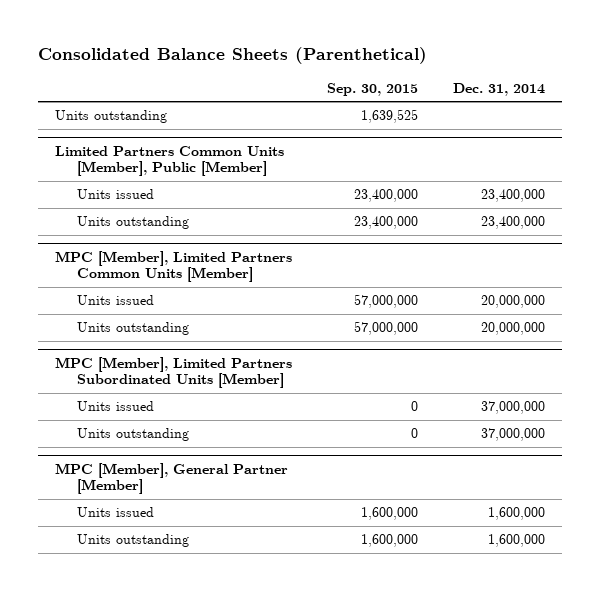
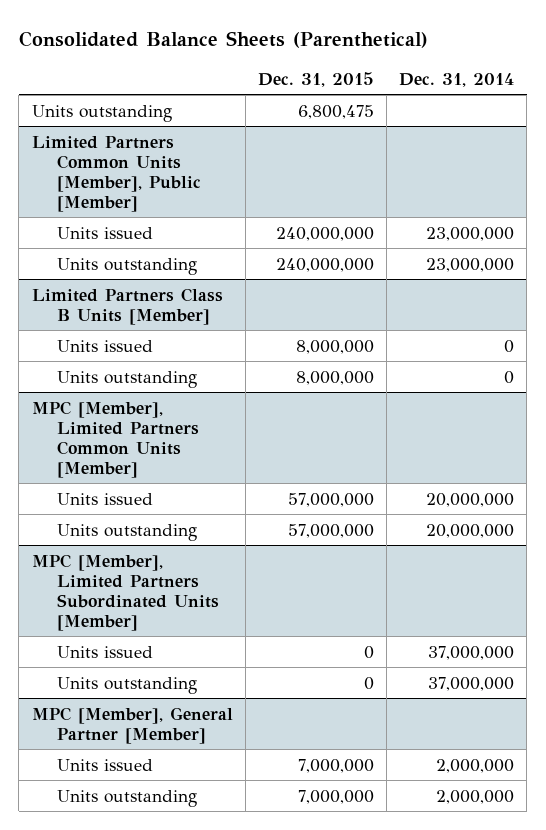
[327,82,419,96] Sep. 30, 2015 -> none
none -> [257,71,374,87] Dec. 31, 2015
[481,189,546,203] 23,400,000 -> [426,226,515,241] 23,000,000
[481,216,546,230] 23,400,000 -> [426,257,515,272] 23,000,000
none -> [31,287,223,325] Limited Partners Class B Units [Member]
none -> [56,339,153,352] Units issued
none -> [56,370,197,388] Units outstanding
[488,507,546,521] 1,600,000 -> [436,758,515,773] 2,000,000
[488,534,546,548] 1,600,000 -> [436,789,515,804] 2,000,000

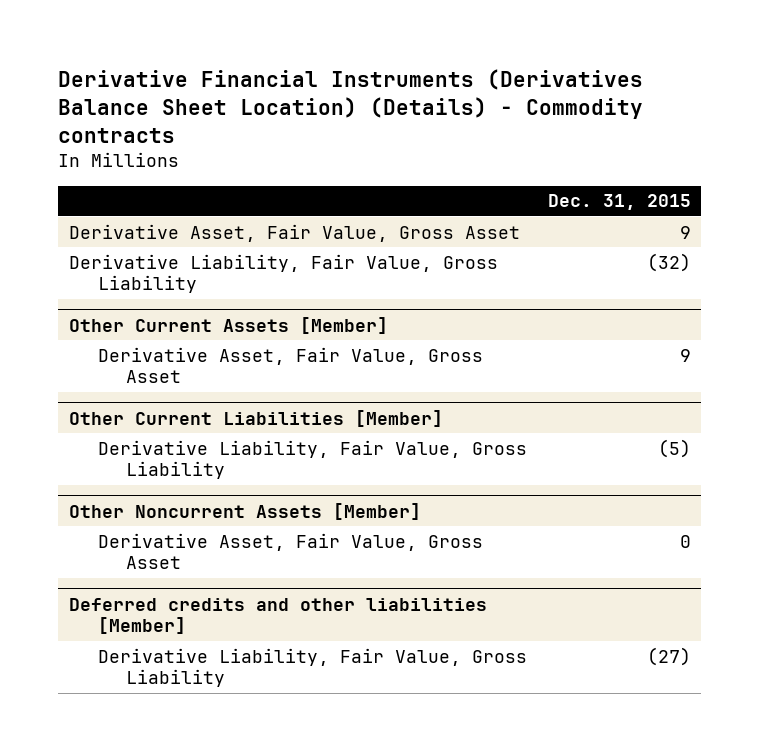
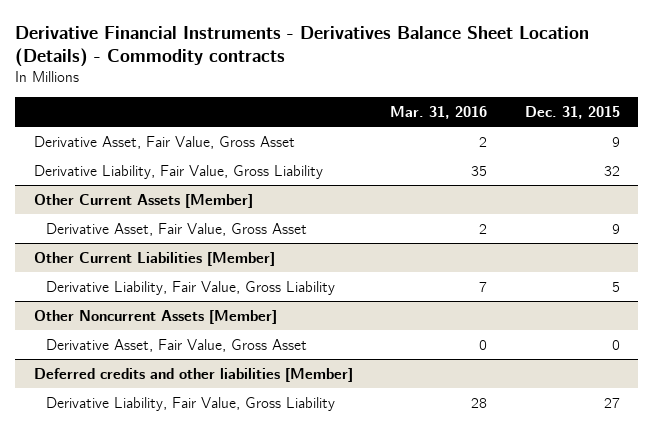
[58,68,644,143] Derivative Financial Instruments (Derivatives Balance Sheet Location) (Details) - Commodity contracts -> [15,25,590,68] Derivative Financial Instruments - Derivatives Balance Sheet Location (Details) - Commodity contracts
none -> [390,106,488,120] Mar. 31, 2016
[646,252,691,272] (32) -> [603,165,620,176] 32
[657,438,691,458] (5) -> [611,281,620,292] 5
[646,646,691,666] (27) -> [603,397,620,408] 27

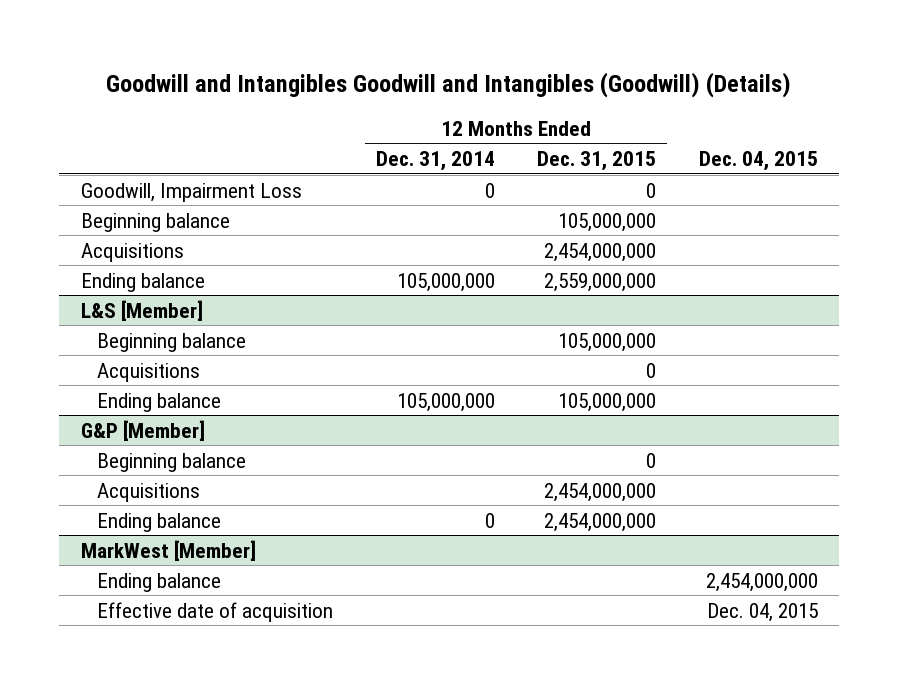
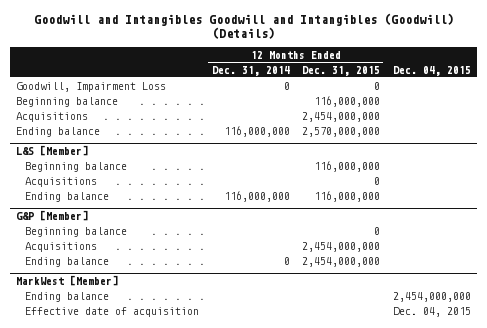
[558,212,657,232] 105,000,000 -> [314,95,381,107] 116,000,000
[396,272,495,292] 105,000,000 -> [223,125,290,137] 116,000,000
[544,272,657,292] 2,559,000,000 -> [302,126,381,137] 2,570,000,000
[558,332,657,352] 105,000,000 -> [314,160,381,172] 116,000,000
[396,392,495,412] 105,000,000 -> [223,190,290,202] 116,000,000
[558,392,657,412] 105,000,000 -> [314,190,381,202] 116,000,000

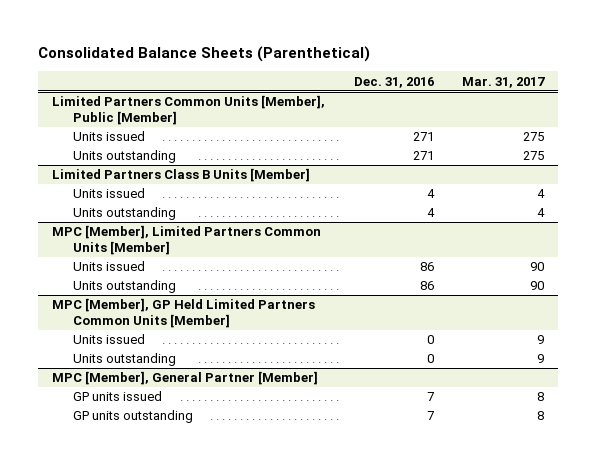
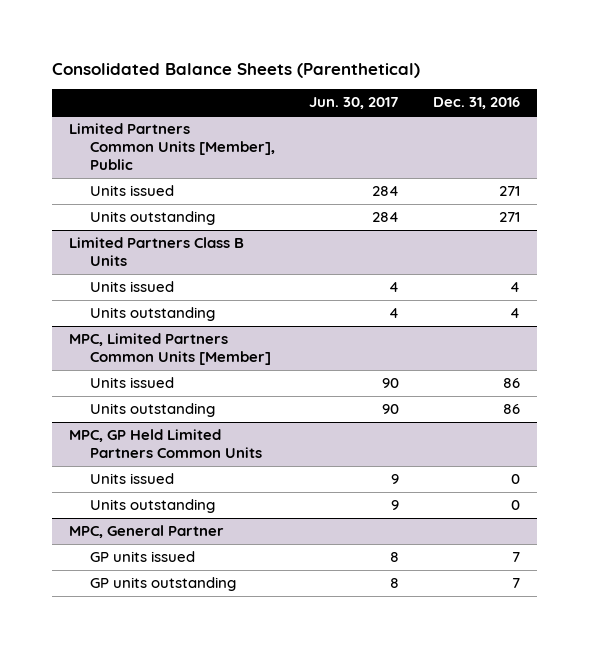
[462,76,546,88] Mar. 31, 2017 -> none
none -> [308,97,399,110] Jun. 30, 2017
[52,95,326,126] Limited Partners Common Units [Member], Public [Member] -> [68,123,275,171] Limited Partners Common Units [Member], Public
[52,168,311,183] Limited Partners Class B Units [Member] -> [68,237,244,267] Limited Partners Class B Units
[52,225,322,256] MPC [Member], Limited Partners Common Units [Member] -> [68,333,271,366] MPC, Limited Partners Common Units [Member]
[52,298,316,329] MPC [Member], GP Held Limited Partners Common Units [Member] -> [68,429,262,459] MPC, GP Held Limited Partners Common Units
[52,371,319,386] MPC [Member], General Partner [Member] -> [68,525,224,539] MPC, General Partner

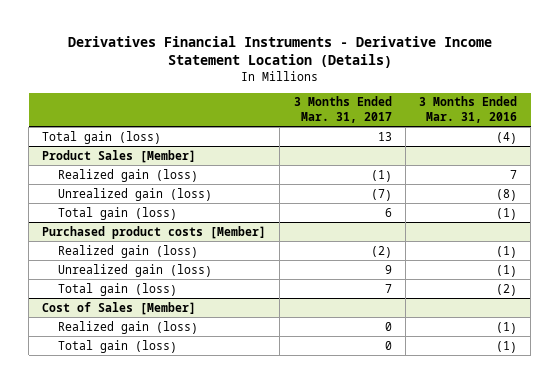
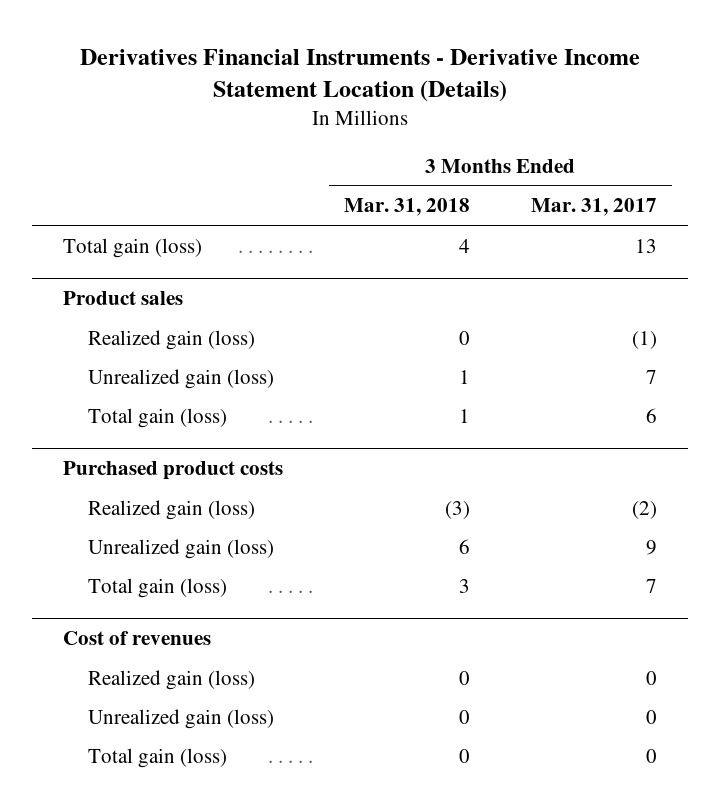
[419,96,518,124] 3 Months Ended Mar. 31, 2016 -> none
none -> [343,198,470,217] Mar. 31, 2018
[42,149,197,163] Product Sales [Member] -> [62,290,183,305] Product sales
[370,188,392,201] (7) -> [646,369,658,384] 7
[42,225,267,239] Purchased product costs [Member] -> [62,460,283,480] Purchased product costs
[42,301,197,315] Cost of Sales [Member] -> [62,630,211,645] Cost of revenues
none -> [87,708,274,729] Unrealized gain (loss)

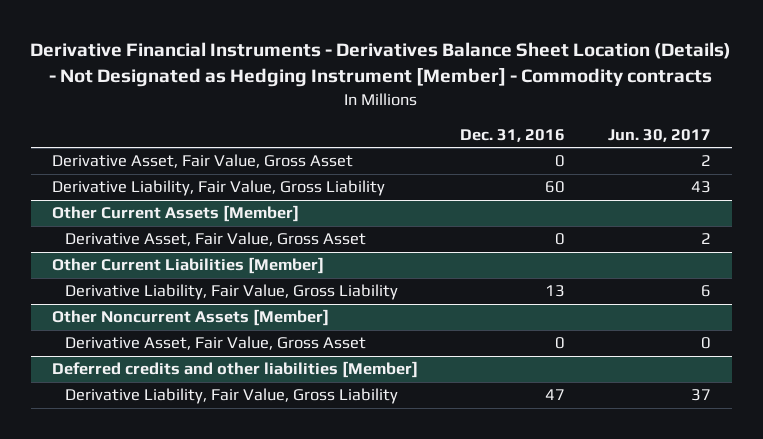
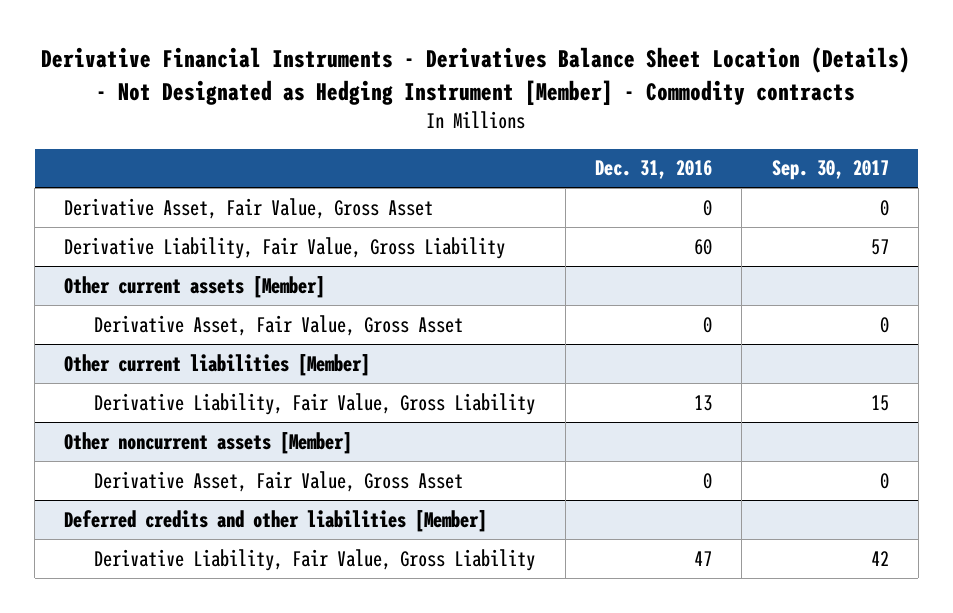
[607,128,711,142] Jun. 30, 2017 -> none
none -> [771,160,889,181] Sep. 30, 2017
[51,205,299,223] Other Current Assets [Member] -> [64,275,326,298] Other current assets [Member]
[51,257,324,275] Other Current Liabilities [Member] -> [64,353,371,376] Other current liabilities [Member]
[51,309,329,327] Other Noncurrent Assets [Member] -> [64,431,353,454] Other noncurrent assets [Member]

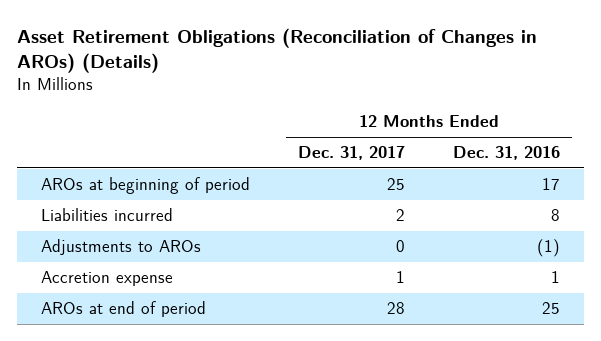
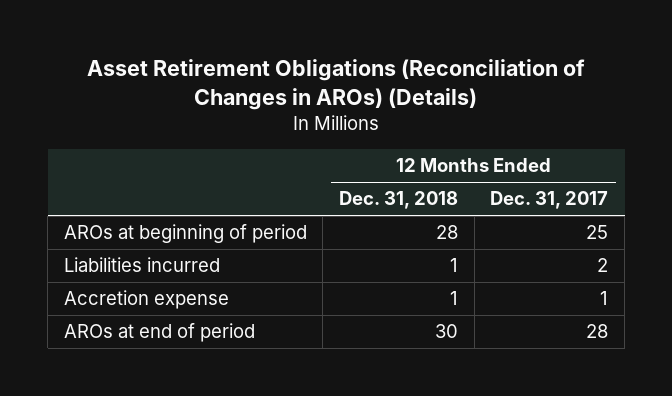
[452,146,560,161] Dec. 31, 2016 -> none
none -> [339,191,459,210] Dec. 31, 2018
[41,239,202,256] Adjustments to AROs -> none

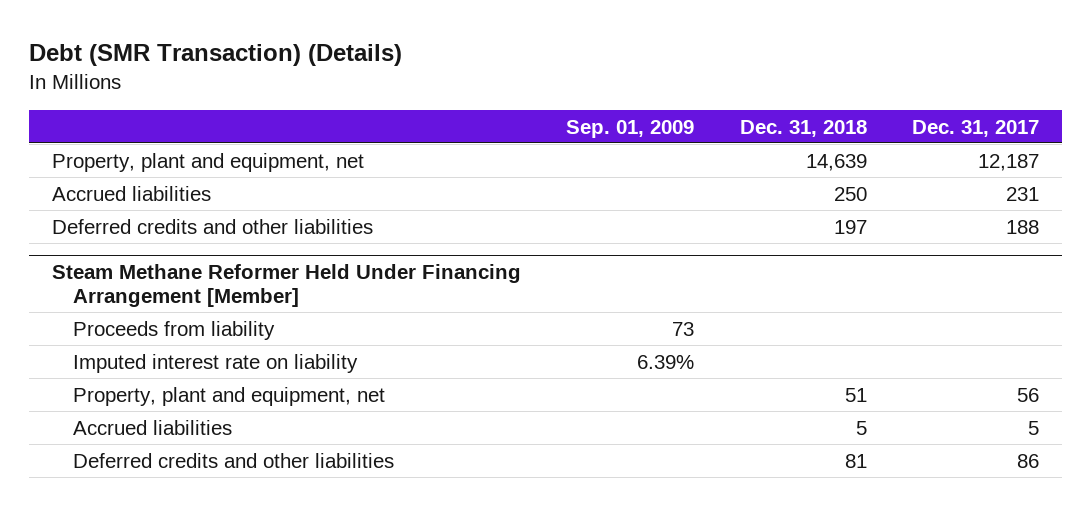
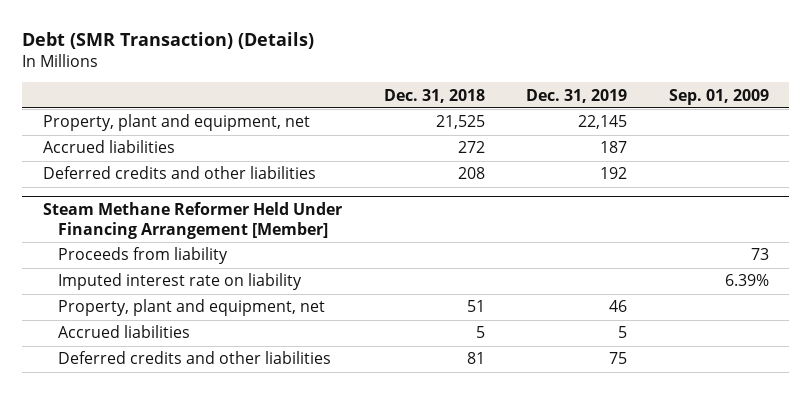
[912,119,1040,137] Dec. 31, 2017 -> none
none -> [526,88,628,103] Dec. 31, 2019
[805,153,867,171] 14,639 -> [435,115,485,130] 21,525
[833,186,867,201] 250 -> [457,141,485,154] 272
[833,219,867,234] 197 -> [457,167,485,180] 208

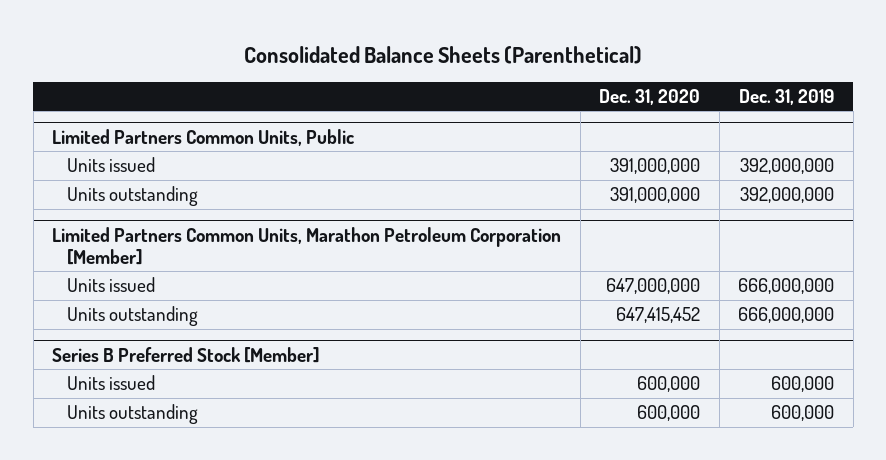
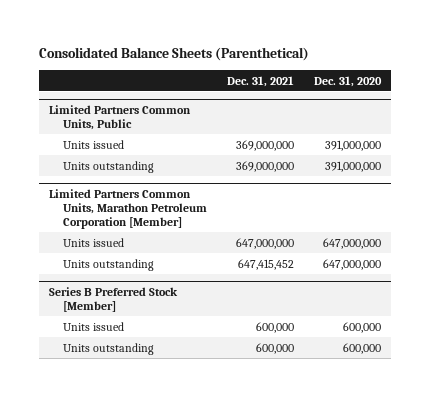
[739,88,835,105] Dec. 31, 2019 -> none
none -> [227,75,295,87] Dec. 31, 2021
[616,307,701,324] 647,415,452 -> [322,258,381,270] 647,000,000

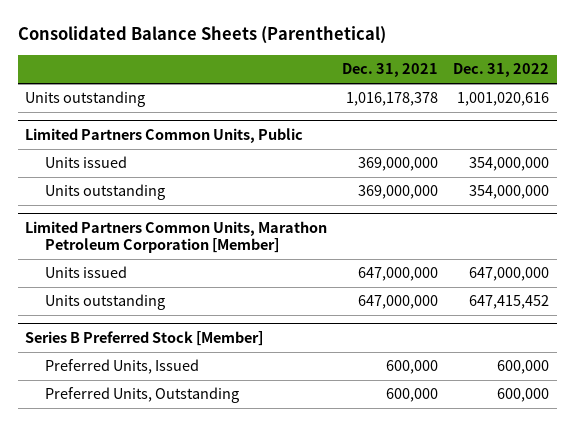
[313,75,382,87] Dec. 31, 2020 -> none
none -> [453,63,550,78] Dec. 31, 2022
none -> [25,91,146,108] Units outstanding
[238,258,295,270] 647,415,452 -> [358,295,439,310] 647,000,000
[63,321,125,331] Units issued -> [44,359,199,375] Preferred Units, Issued
[63,342,155,355] Units outstanding -> [44,387,239,404] Preferred Units, Outstanding

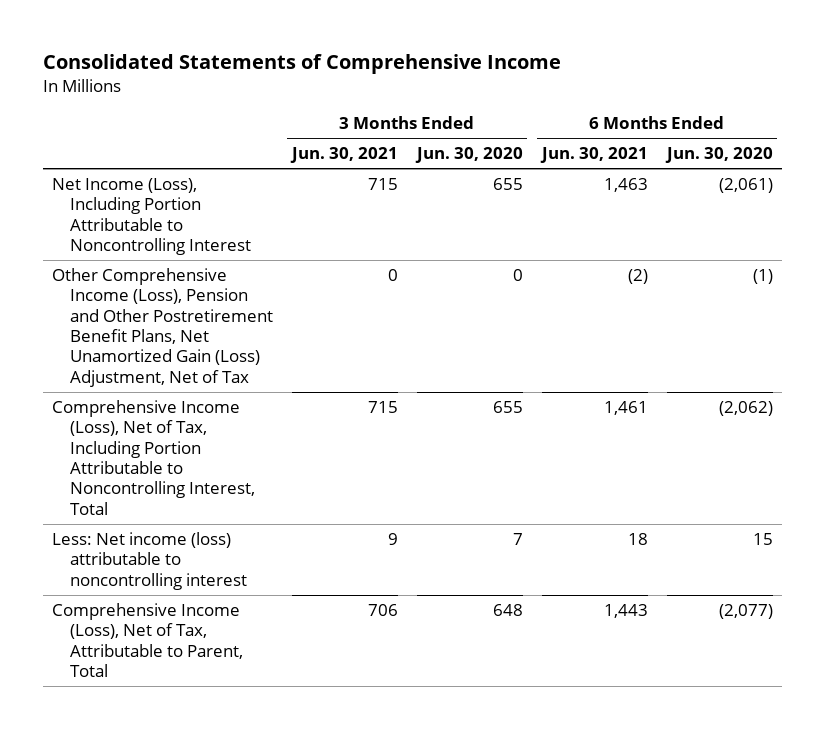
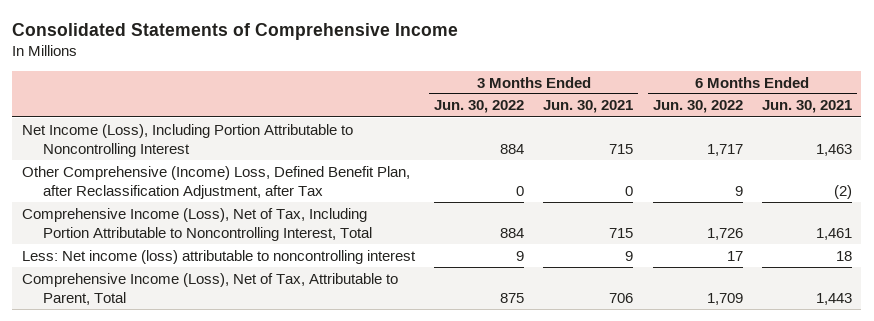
[414,147,523,164] Jun. 30, 2020 -> none
[664,147,773,164] Jun. 30, 2020 -> none
none -> [434,100,525,114] Jun. 30, 2022
none -> [652,100,743,114] Jun. 30, 2022
[52,267,273,387] Other Comprehensive Income (Loss), Pension and Other Postretirement Benefit Plans, Net Unamortized Gain (Loss) Adjustment, Net of Tax -> none
none -> [21,165,410,199] Other Comprehensive (Income) Loss, Defined Benefit Plan, after Reclassification Adjustment, after Tax

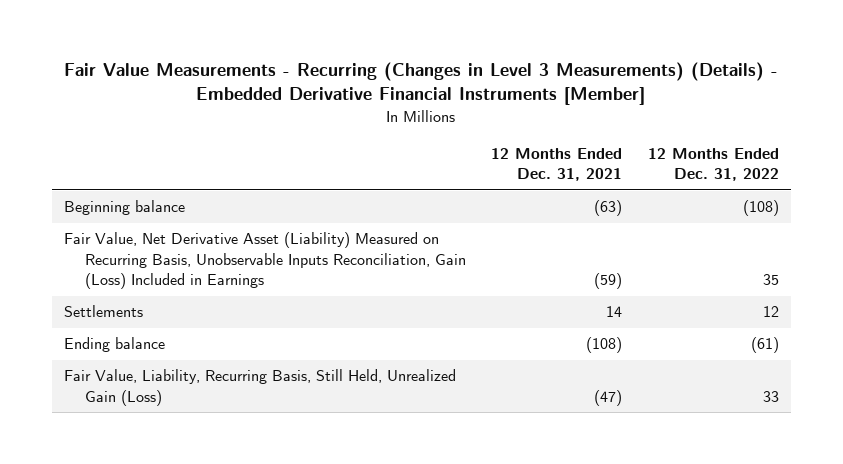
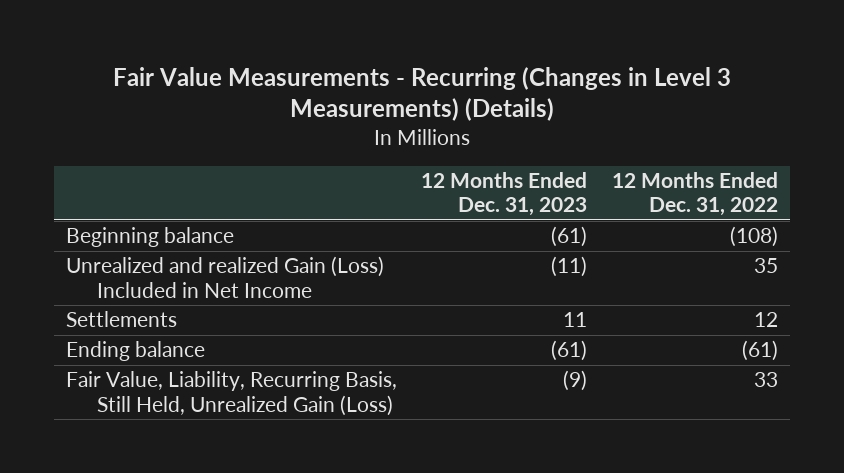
[64,62,779,106] Fair Value Measurements - Recurring (Changes in Level 3 Measurements) (Details) - Embedded Derivative Financial Instruments [Member] -> [112,66,731,122] Fair Value Measurements - Recurring (Changes in Level 3 Measurements) (Details)
[491,147,623,182] 12 Months Ended Dec. 31, 2021 -> none
none -> [421,171,588,217] 12 Months Ended Dec. 31, 2023
[64,232,467,290] Fair Value, Net Derivative Asset (Liability) Measured on Recurring Basis, Unobservable Inputs Reconciliation, Gain (Loss) Included in Earnings -> [65,256,384,298] Unrealized and realized Gain (Loss) Included in Net Income

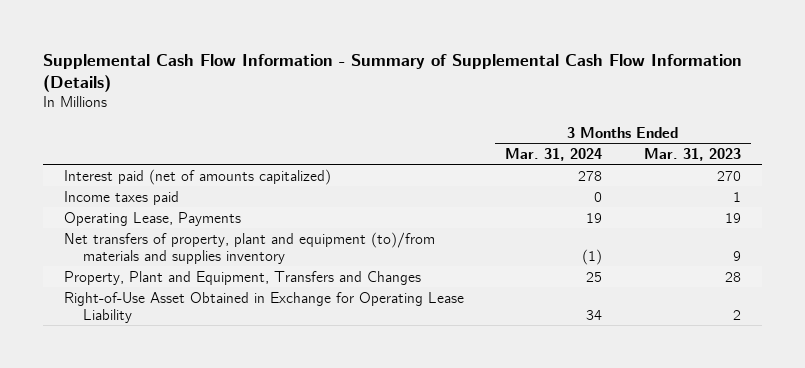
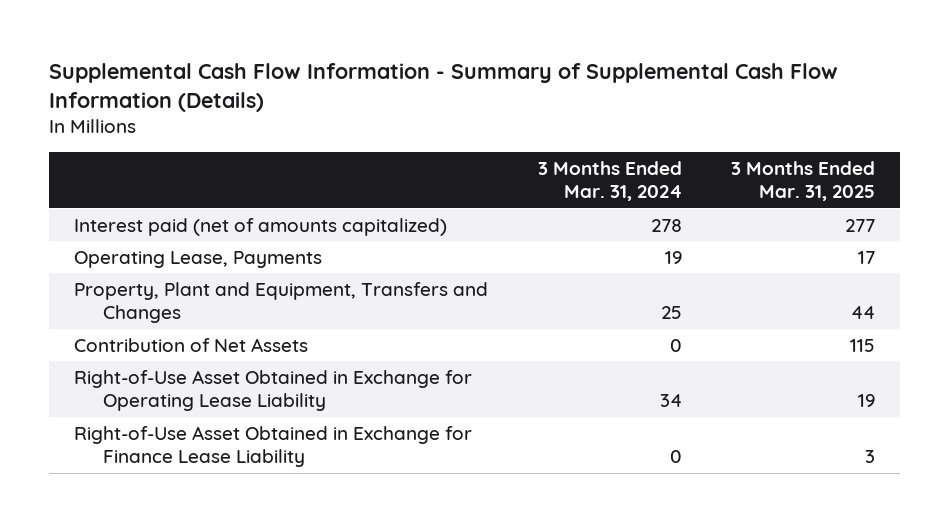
[643,147,741,161] Mar. 31, 2023 -> none
none -> [731,160,876,202] 3 Months Ended Mar. 31, 2025
[63,190,179,205] Income taxes paid -> none
[63,231,435,264] Net transfers of property, plant and equipment (to)/from materials and supplies inventory -> none
none -> [74,337,309,352] Contribution of Net Assets
none -> [74,425,473,468] Right-of-Use Asset Obtained in Exchange for Finance Lease Liability

